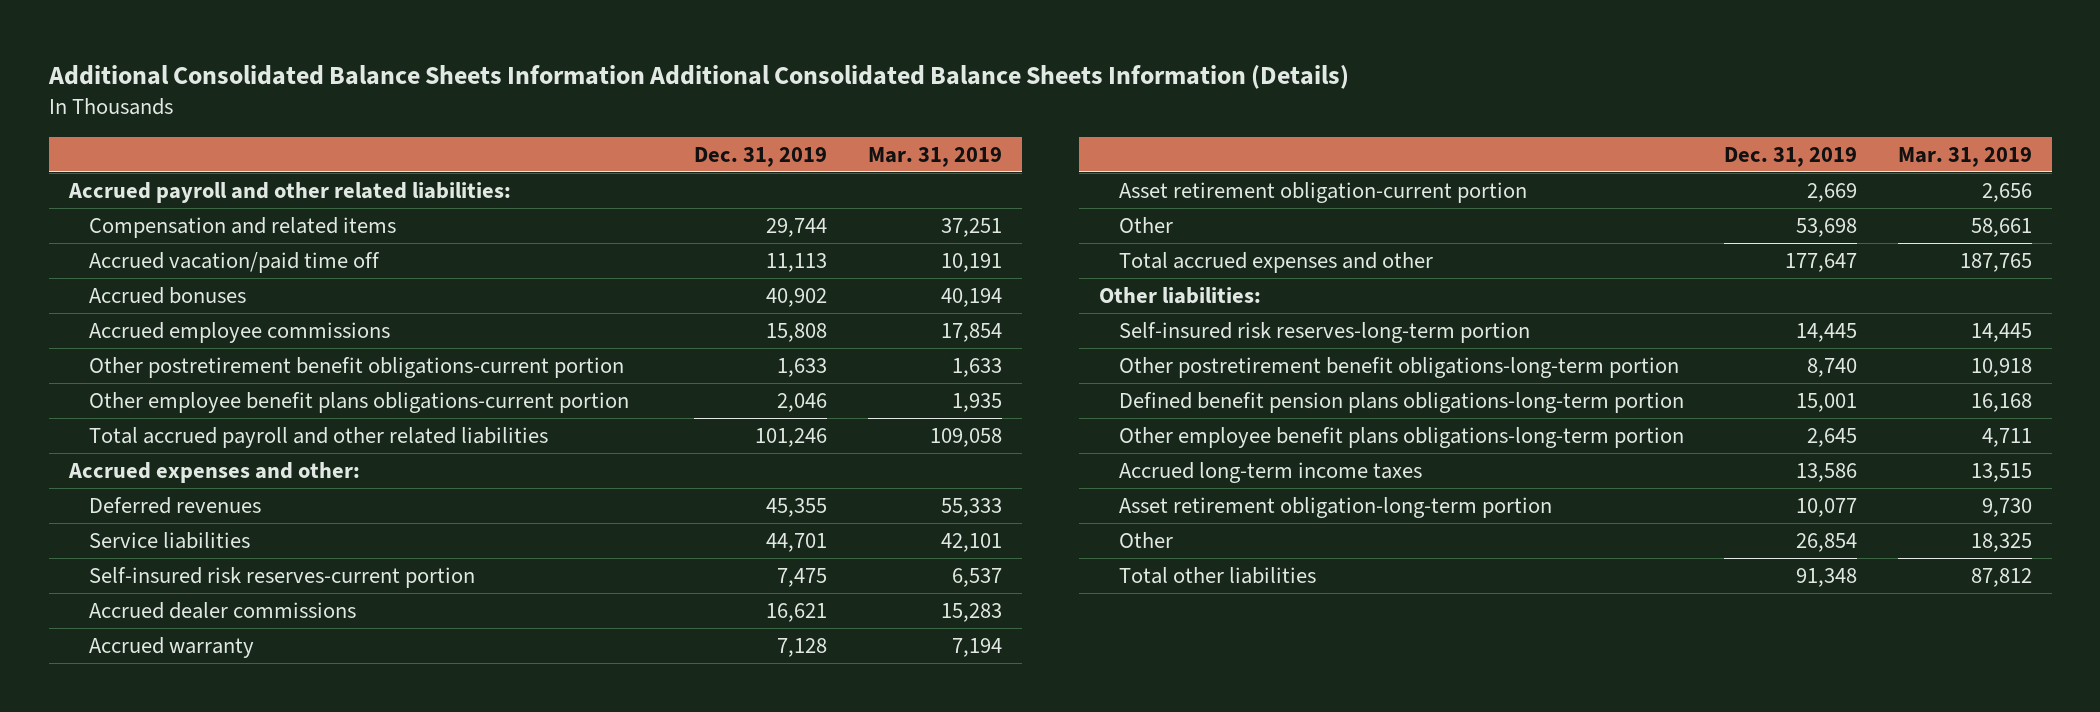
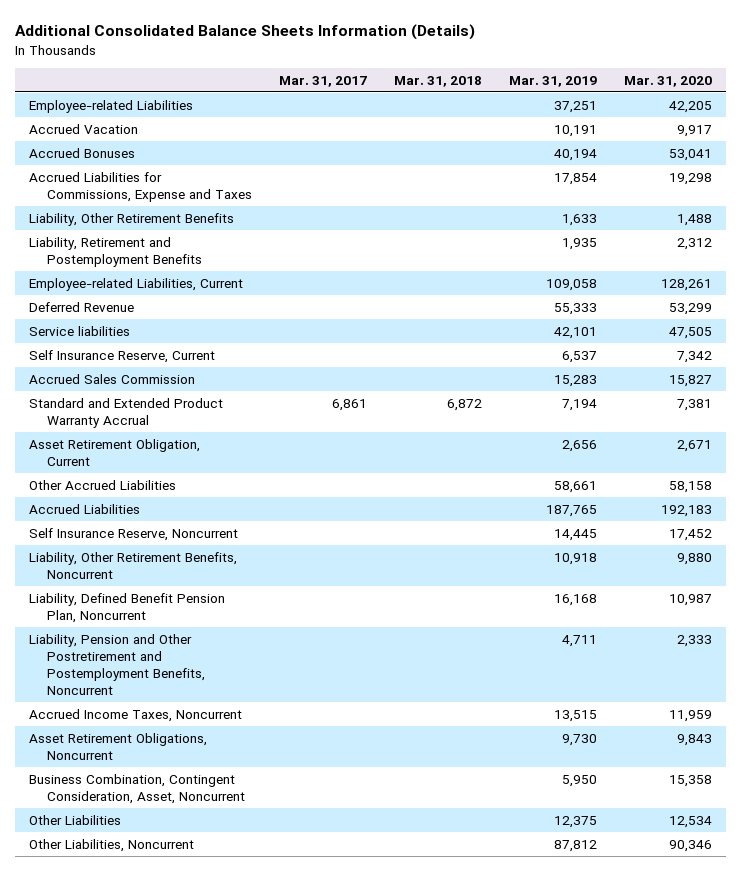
[47,64,1349,89] Additional Consolidated Balance Sheets Information Additional Consolidated Balance Sheets Information (Details) -> [15,24,476,41] Additional Consolidated Balance Sheets Information (Details)
[694,146,828,167] Dec. 31, 2019 -> none
none -> [279,75,368,87] Mar. 31, 2017
none -> [394,75,483,87] Mar. 31, 2018
none -> [624,75,713,87] Mar. 31, 2020
[67,181,511,203] Accrued payroll and other related liabilities: -> none
[67,461,360,483] Accrued expenses and other: -> none
[88,216,396,238] Compensation and related items -> [28,99,193,113] Employee-related Liabilities
[88,251,380,273] Accrued vacation/paid time off -> [28,123,138,134] Accrued Vacation
[88,286,246,304] Accrued bonuses -> [28,147,135,158] Accrued Bonuses
[88,321,390,343] Accrued employee commissions -> [28,171,253,202] Accrued Liabilities for Commissions, Expense and Taxes
[88,356,624,378] Other postretirement benefit obligations-current portion -> [28,212,234,226] Liability, Other Retirement Benefits
[88,391,629,413] Other employee benefit plans obligations-current portion -> [28,236,203,267] Liability, Retirement and Postemployment Benefits
[88,426,548,448] Total accrued payroll and other related liabilities -> [28,277,243,291] Employee-related Liabilities, Current
[88,496,261,514] Deferred revenues -> [28,301,134,312] Deferred Revenue
[1098,286,1261,304] Other liabilities: -> none
[88,566,475,588] Self-insured risk reserves-current portion -> [28,349,215,363] Self Insurance Reserve, Current
[88,601,356,619] Accrued dealer commissions -> [28,373,195,384] Accrued Sales Commission
[88,636,254,658] Accrued warranty -> [28,397,223,428] Standard and Extended Product Warranty Accrual
[1118,181,1527,203] Asset retirement obligation-current portion -> [28,438,200,466] Asset Retirement Obligation, Current
[1118,216,1173,233] Other -> [28,479,176,490] Other Accrued Liabilities
[1118,251,1433,273] Total accrued expenses and other -> [28,503,140,514] Accrued Liabilities
[1118,321,1530,343] Self-insured risk reserves-long-term portion -> [28,527,238,541] Self Insurance Reserve, Noncurrent
[1118,356,1679,378] Other postretirement benefit obligations-long-term portion -> [28,551,237,579] Liability, Other Retirement Benefits, Noncurrent
[1118,391,1684,413] Defined benefit pension plans obligations-long-term portion -> [28,592,225,623] Liability, Defined Benefit Pension Plan, Noncurrent
[1118,426,1684,448] Other employee benefit plans obligations-long-term portion -> [28,633,206,695] Liability, Pension and Other Postretirement and Postemployment Benefits, Noncurrent
[1118,461,1422,483] Accrued long-term income taxes -> [28,708,242,722] Accrued Income Taxes, Noncurrent
[1118,496,1552,518] Asset retirement obligation-long-term portion -> [28,732,207,760] Asset Retirement Obligations, Noncurrent
none -> [28,773,246,804] Business Combination, Contingent Consideration, Asset, Noncurrent
[1118,531,1173,548] Other -> [28,814,121,825] Other Liabilities
[1970,532,2032,552] 18,325 -> [554,815,598,828] 12,375
[1118,566,1316,584] Total other liabilities -> [28,838,194,852] Other Liabilities, Noncurrent

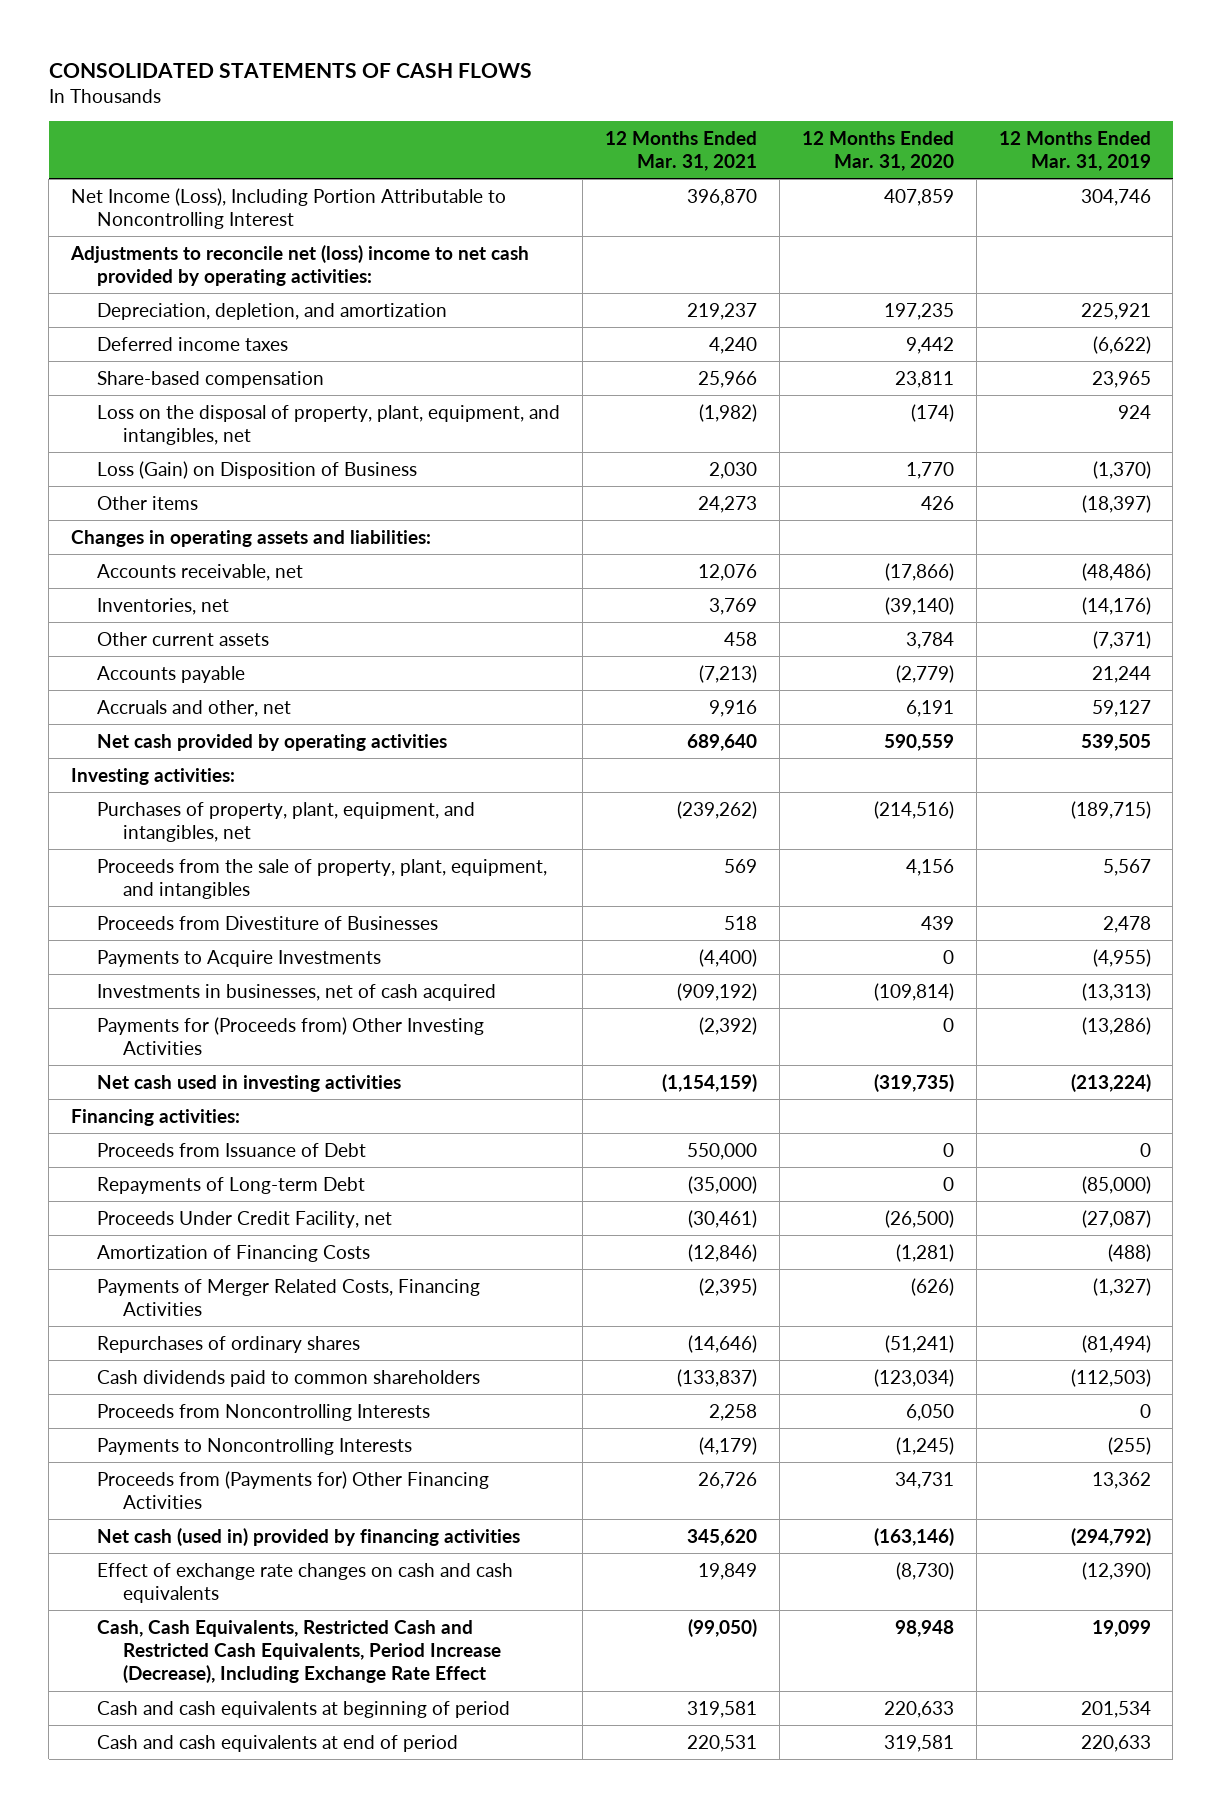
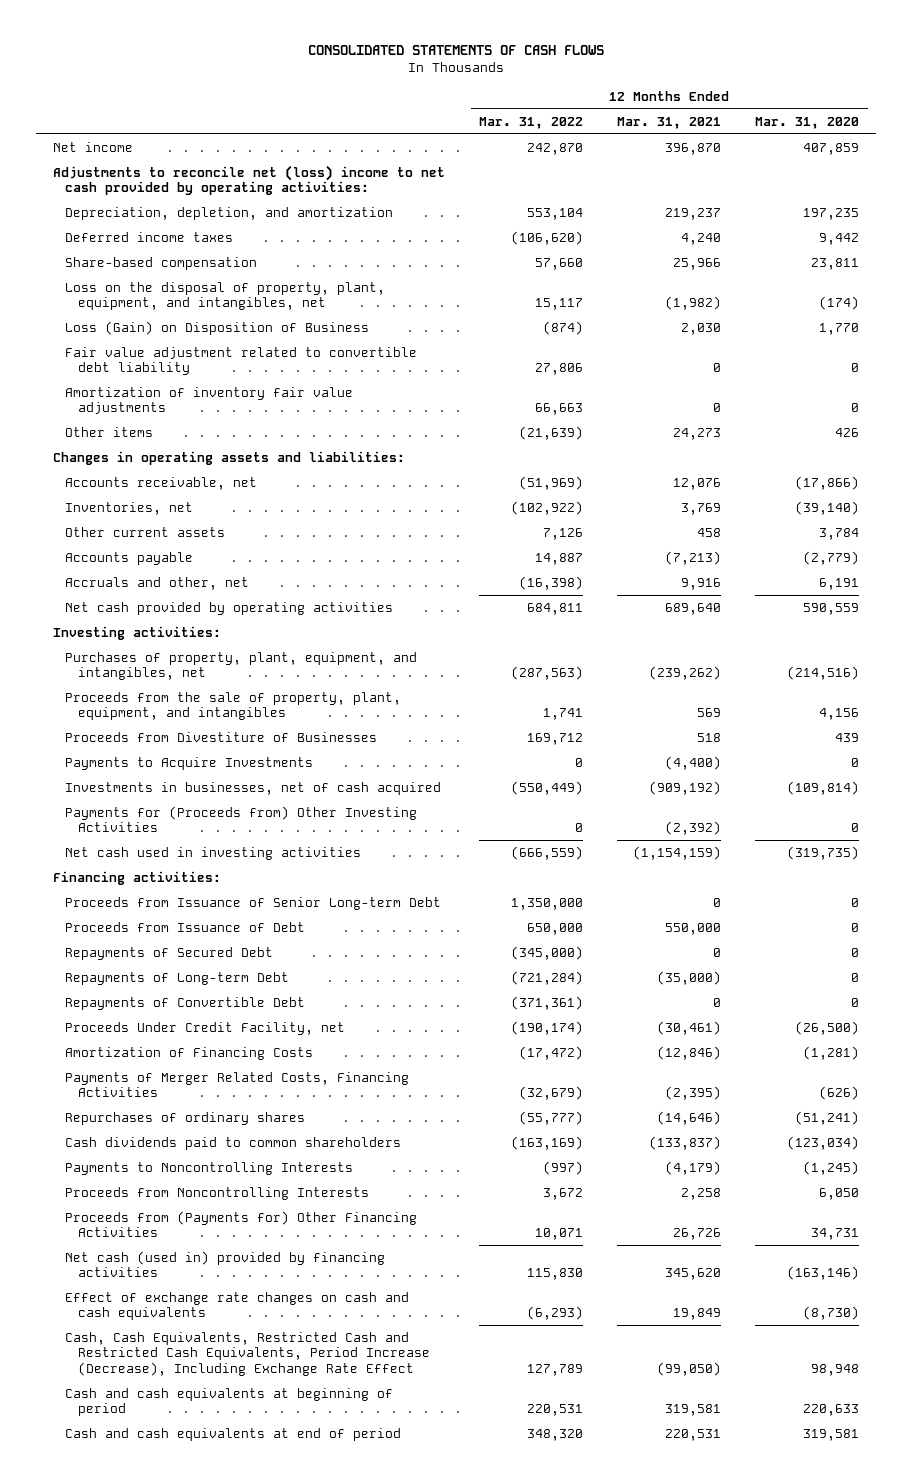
[998,130,1151,171] 12 Months Ended Mar. 31, 2019 -> none
none -> [479,116,584,129] Mar. 31, 2022
[71,187,507,229] Net Income (Loss), Including Portion Attributable to Noncontrolling Interest -> [53,141,134,152] Net income
none -> [65,346,418,376] Fair value adjustment related to convertible debt liability
none -> [65,386,354,415] Amortization of inventory fair value adjustments
none -> [65,896,442,910] Proceeds from Issuance of Senior Long-term Debt
none -> [65,946,274,960] Repayments of Secured Debt
none -> [65,996,306,1010] Repayments of Convertible Debt
[96,1403,430,1421] Proceeds from Noncontrolling Interests -> [65,1186,370,1200] Proceeds from Noncontrolling Interests

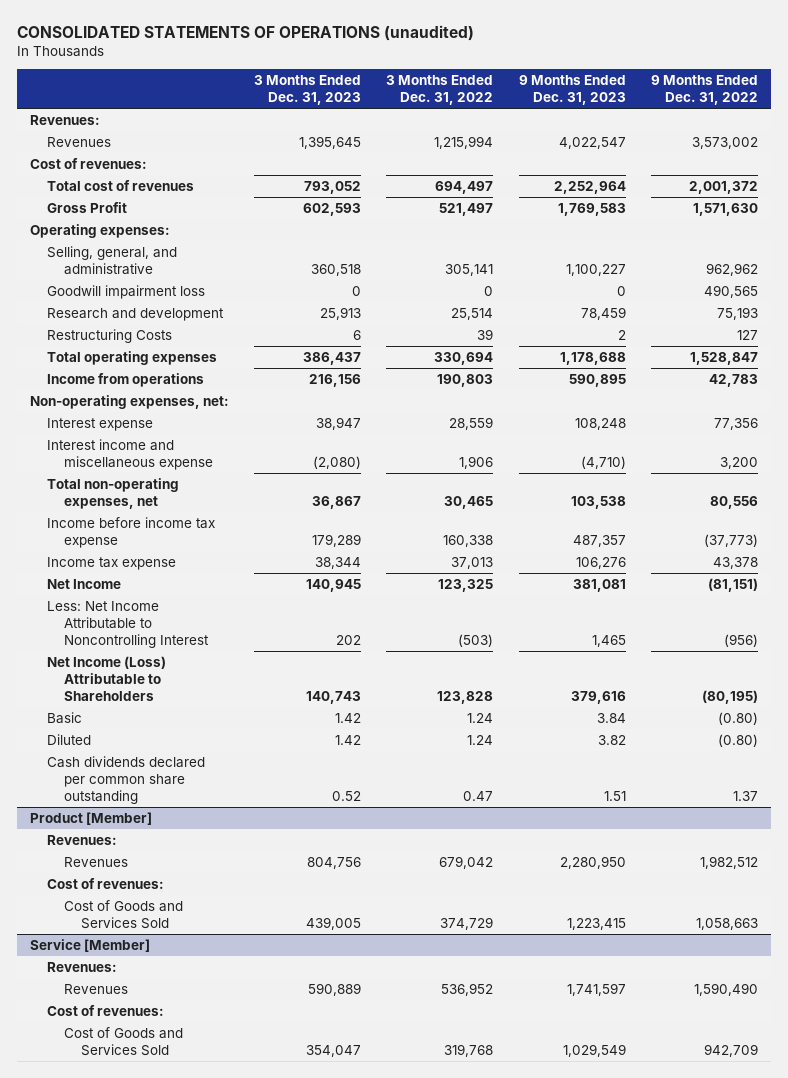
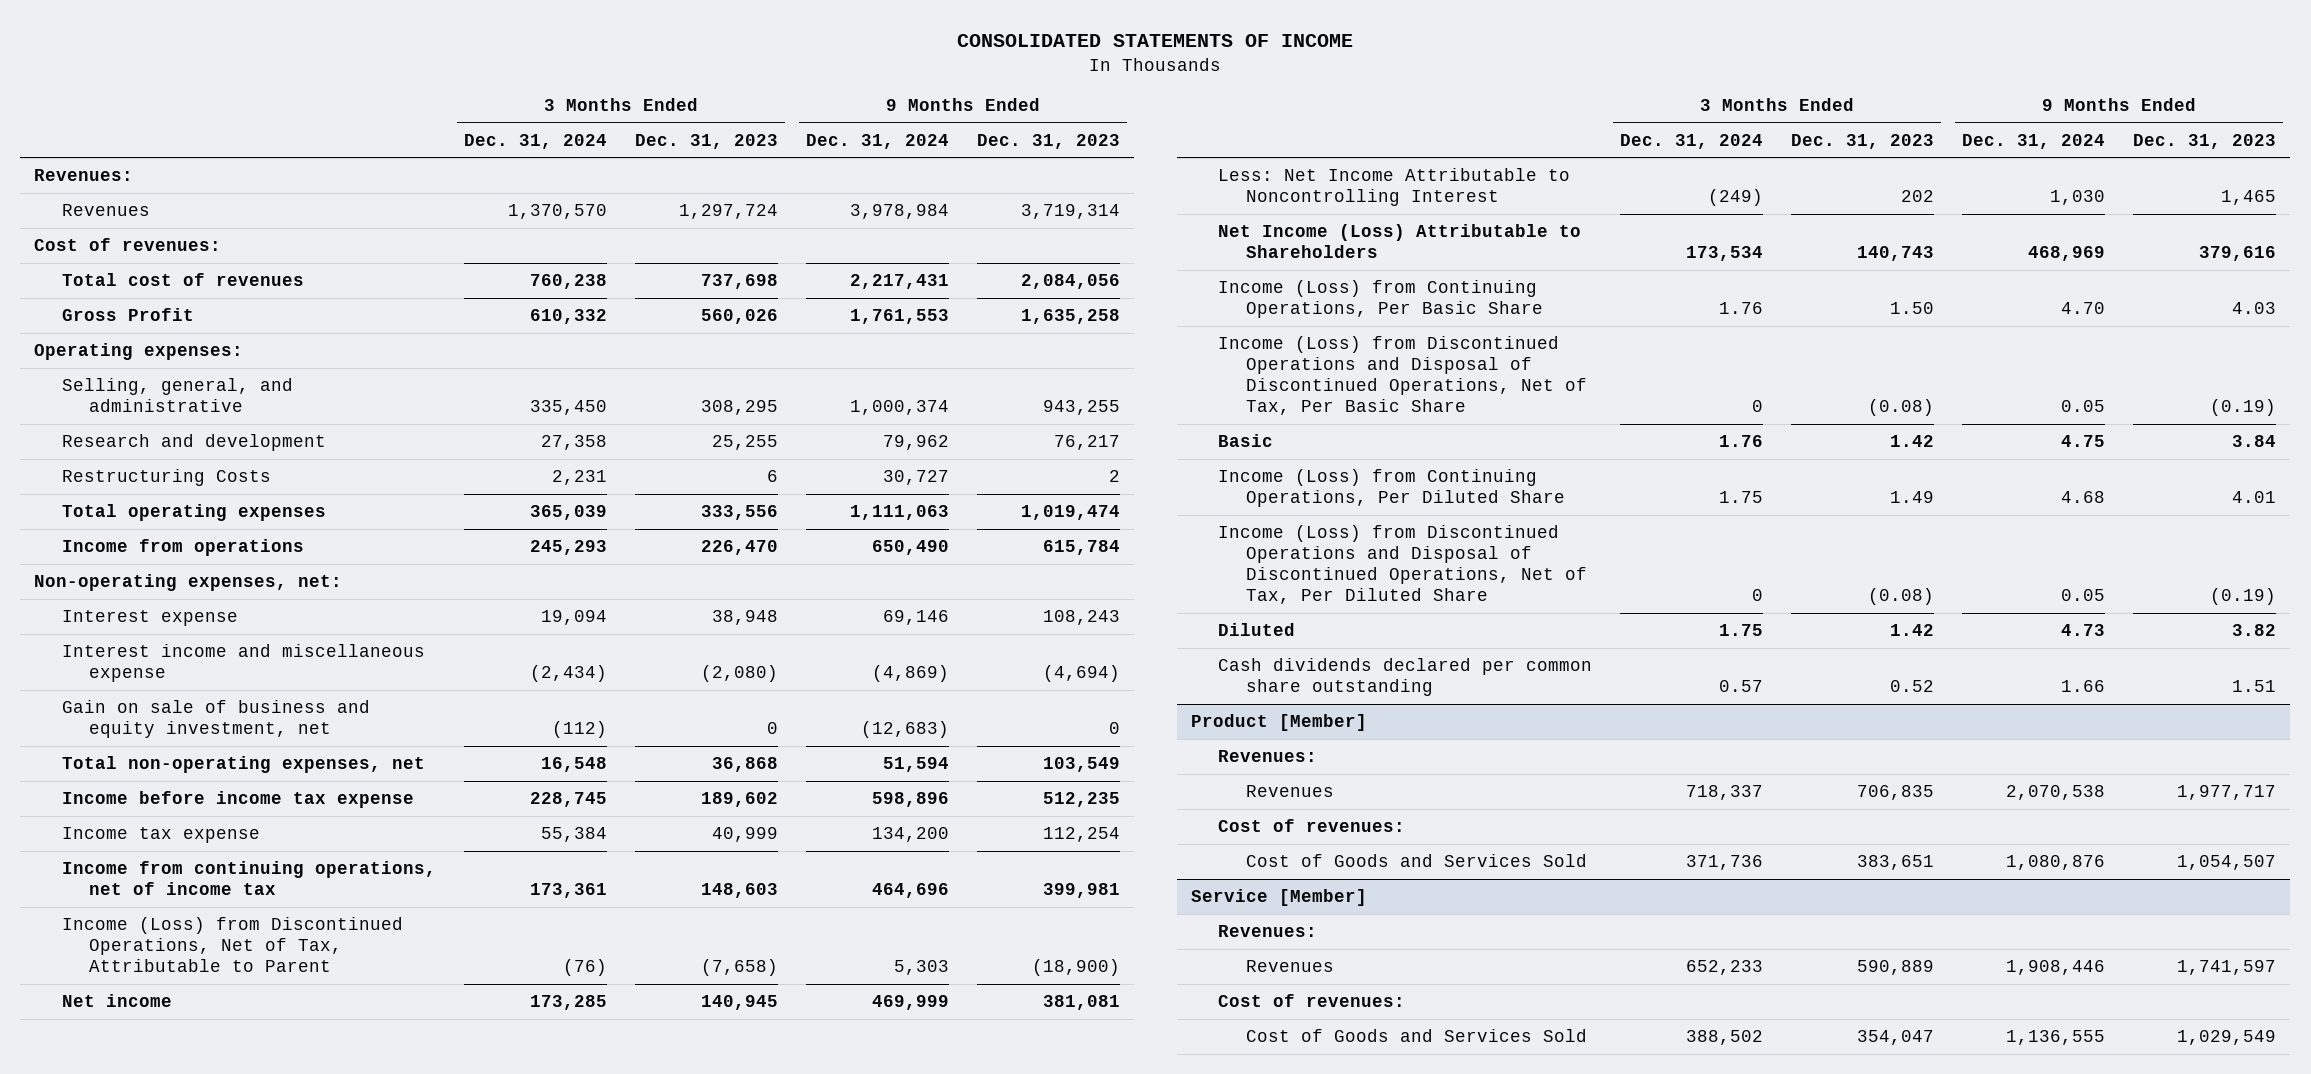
[17,25,475,42] CONSOLIDATED STATEMENTS OF OPERATIONS (unaudited) -> [957,34,1354,48] CONSOLIDATED STATEMENTS OF INCOME
[386,75,494,106] 3 Months Ended Dec. 31, 2022 -> none
[651,75,759,106] 9 Months Ended Dec. 31, 2022 -> none
none -> [463,133,607,149] Dec. 31, 2024
none -> [805,133,949,149] Dec. 31, 2024
[299,135,362,149] 1,395,645 -> [678,203,778,219] 1,297,724
[558,136,626,149] 4,022,547 -> [1020,203,1120,219] 3,719,314
[304,180,362,194] 793,052 -> [700,273,778,289] 737,698
[553,180,626,194] 2,252,964 -> [1020,273,1120,289] 2,084,056
[303,202,362,216] 602,593 -> [700,308,778,324] 560,026
[557,202,626,216] 1,769,583 -> [1020,308,1120,324] 1,635,258
[46,284,205,299] Goodwill impairment loss -> none
[311,263,362,276] 360,518 -> [700,400,778,416] 308,295
[565,263,626,276] 1,100,227 -> [1042,400,1120,416] 943,255
[320,306,362,320] 25,913 -> [711,434,778,450] 25,255
[580,306,626,320] 78,459 -> [1053,434,1120,450] 76,217
[303,351,362,365] 386,437 -> [700,504,778,520] 333,556
[559,351,626,365] 1,178,688 -> [1020,504,1120,520] 1,019,474
[309,373,362,387] 216,156 -> [700,539,778,555] 226,470
[568,373,626,387] 590,895 -> [1042,539,1120,555] 615,784
[316,416,362,430] 38,947 -> [711,609,778,625] 38,948
[574,417,626,430] 108,248 -> [1042,609,1120,625] 108,243
[580,455,626,469] (4,710) -> [1042,665,1120,683] (4,694)
none -> [61,699,370,739] Gain on sale of business and equity investment, net
[312,495,362,509] 36,867 -> [711,756,778,772] 36,868
[570,495,626,509] 103,538 -> [1042,756,1120,772] 103,549
[312,533,362,547] 179,289 -> [700,791,778,807] 189,602
[572,534,626,547] 487,357 -> [1042,791,1120,807] 512,235
[315,556,362,569] 38,344 -> [711,826,778,842] 40,999
[575,556,626,569] 106,276 -> [1042,826,1120,842] 112,254
none -> [61,860,436,896] Income from continuing operations, net of income tax
none -> [61,916,403,973] Income (Loss) from Discontinued Operations, Net of Tax, Attributable to Parent
[46,578,121,589] Net Income -> [61,993,172,1007] Net income
none -> [1218,279,1543,319] Income (Loss) from Continuing Operations, Per Basic Share
none -> [1218,335,1587,416] Income (Loss) from Discontinued Operations and Disposal of Discontinued Operations, Net of Tax, Per Basic Share
none -> [1218,468,1565,508] Income (Loss) from Continuing Operations, Per Diluted Share
none -> [1218,524,1587,605] Income (Loss) from Discontinued Operations and Disposal of Discontinued Operations, Net of Tax, Per Diluted Share
[307,856,362,869] 804,756 -> [1857,784,1935,800] 706,835
[559,855,626,869] 2,280,950 -> [2177,784,2277,800] 1,977,717
[306,916,362,930] 439,005 -> [1857,854,1935,870] 383,651
[566,917,626,930] 1,223,415 -> [2177,854,2277,870] 1,054,507

